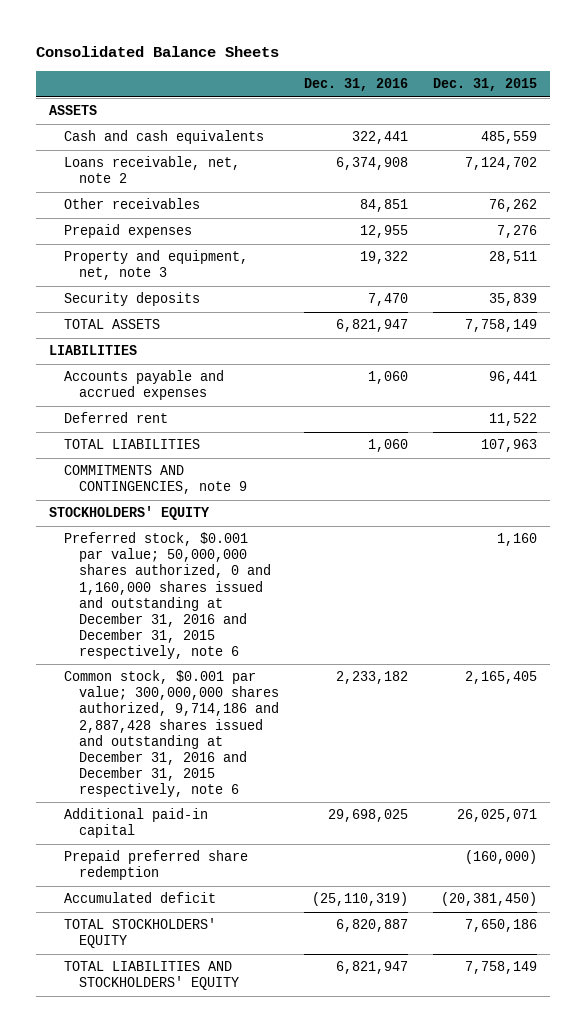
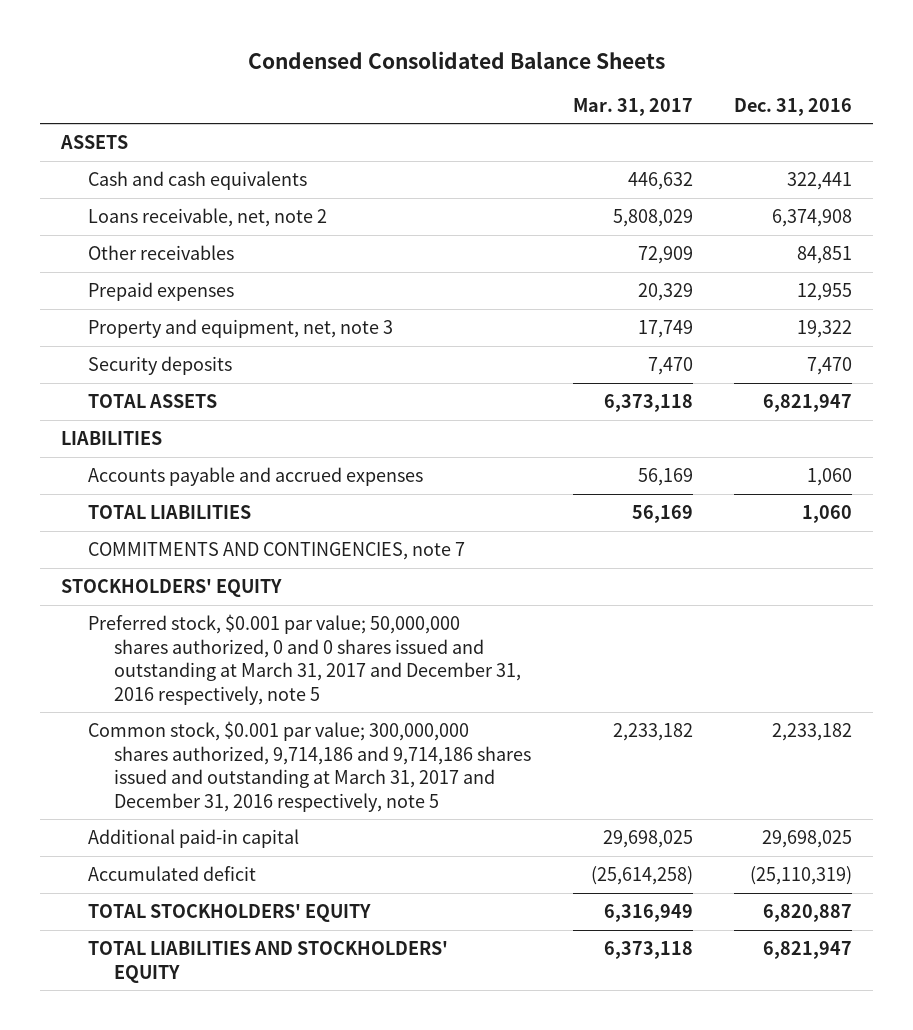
[36,46,280,58] Consolidated Balance Sheets -> [247,50,665,69] Condensed Consolidated Balance Sheets
[433,78,538,92] Dec. 31, 2015 -> none
none -> [572,97,693,116] Mar. 31, 2017
[63,412,168,424] Deferred rent -> none
[63,465,248,495] COMMITMENTS AND CONTINGENCIES, note 9 -> [87,541,465,560] COMMITMENTS AND CONTINGENCIES, note 7
[63,532,272,659] Preferred stock, $0.001 par value; 50,000,000 shares authorized, 0 and 1,160,000 shares issued and outstanding at December 31, 2016 and December 31, 2015 respectively, note 6 -> [87,613,522,705] Preferred stock, $0.001 par value; 50,000,000 shares authorized, 0 and 0 shares issued and outstanding at March 31, 2017 and December 31, 2016 respectively, note 5
[63,670,280,797] Common stock, $0.001 par value; 300,000,000 shares authorized, 9,714,186 and 2,887,428 shares issued and outstanding at December 31, 2016 and December 31, 2015 respectively, note 6 -> [87,720,532,812] Common stock, $0.001 par value; 300,000,000 shares authorized, 9,714,186 and 9,714,186 shares issued and outstanding at March 31, 2017 and December 31, 2016 respectively, note 5
[63,850,248,881] Prepaid preferred share redemption -> none

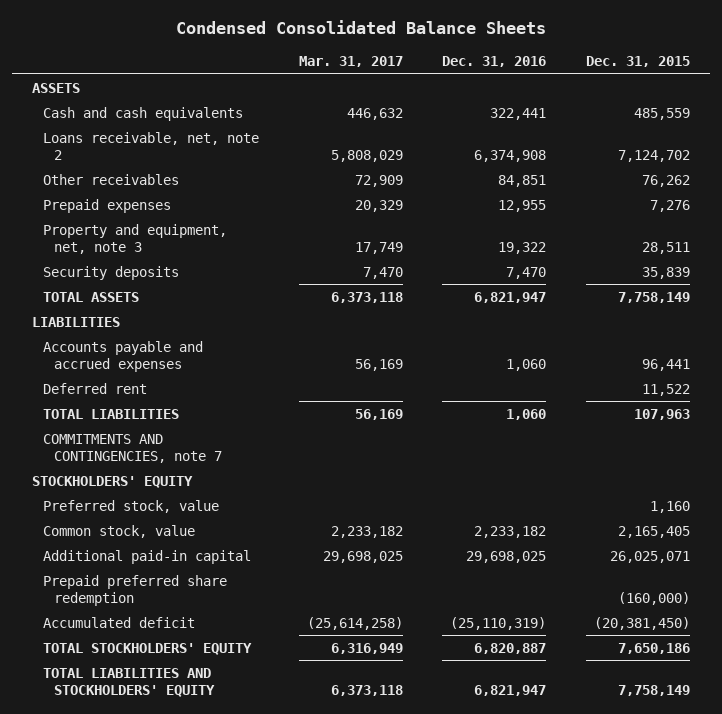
none -> [586,56,691,68] Dec. 31, 2015
none -> [42,382,147,394] Deferred rent
[87,613,522,705] Preferred stock, $0.001 par value; 50,000,000 shares authorized, 0 and 0 shares issued and outstanding at March 31, 2017 and December 31, 2016 respectively, note 5 -> [42,499,219,513] Preferred stock, value
[87,720,532,812] Common stock, $0.001 par value; 300,000,000 shares authorized, 9,714,186 and 9,714,186 shares issued and outstanding at March 31, 2017 and December 31, 2016 respectively, note 5 -> [42,524,195,538] Common stock, value
none -> [42,574,227,607] Prepaid preferred share redemption

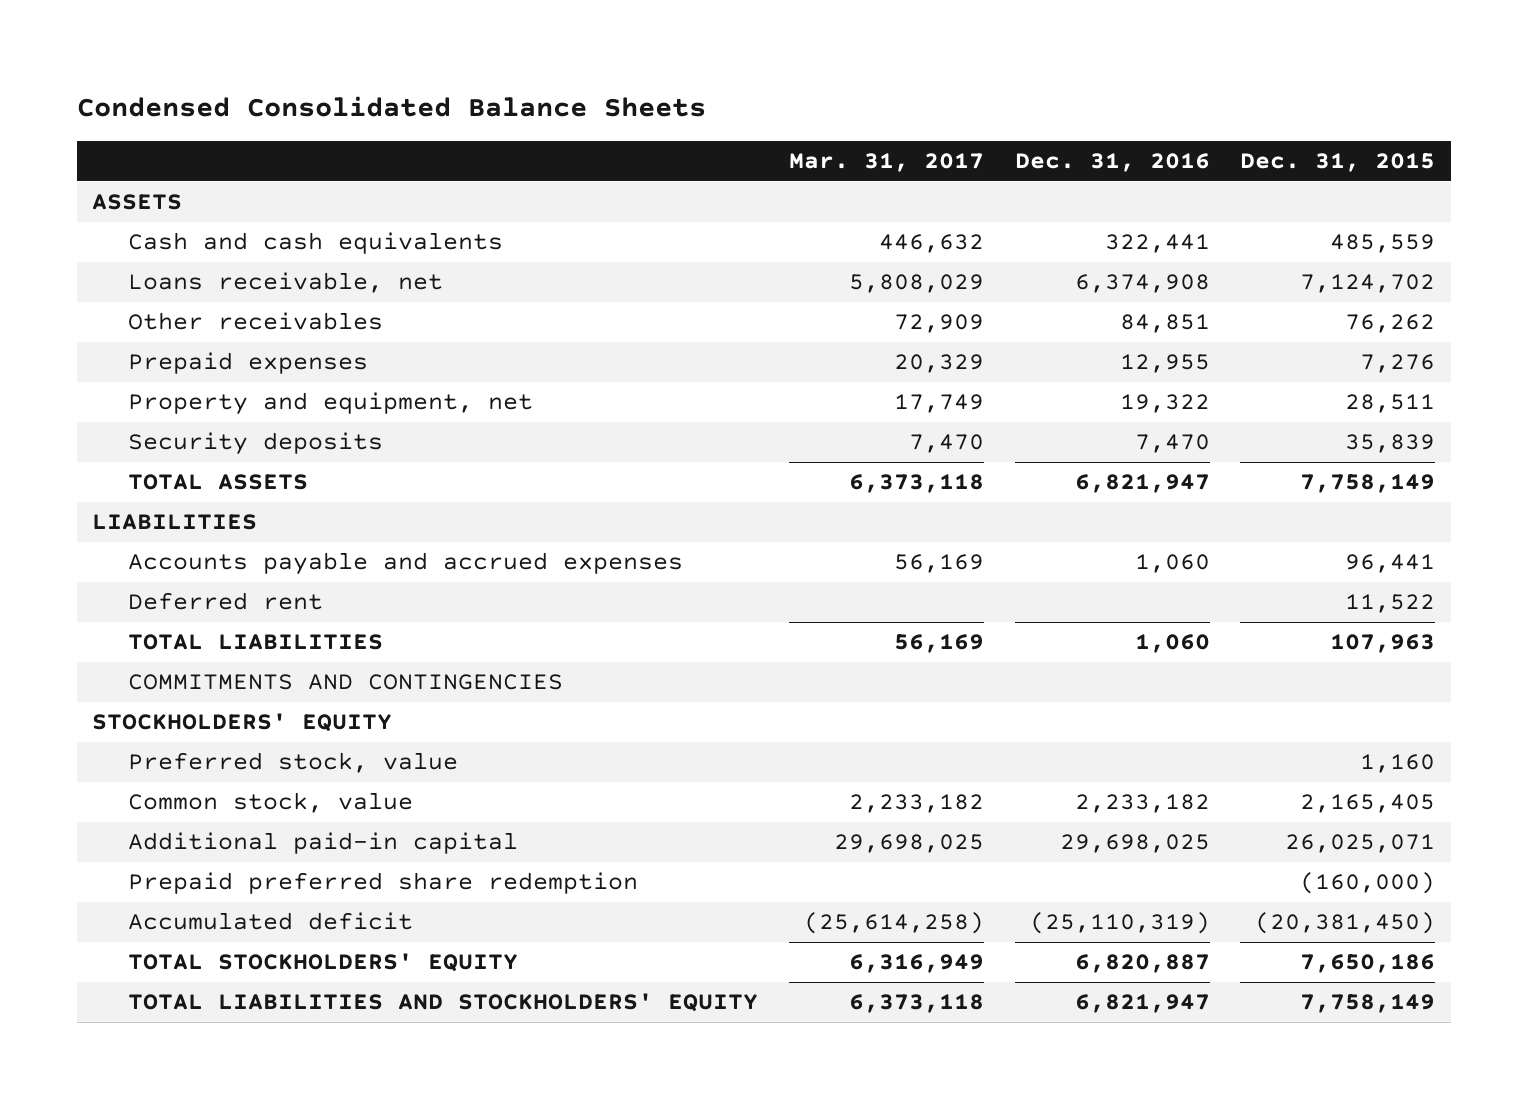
[42,131,259,161] Loans receivable, net, note 2 -> [128,272,444,294] Loans receivable, net
[42,223,227,255] Property and equipment, net, note 3 -> [128,392,534,416] Property and equipment, net
[42,433,222,464] COMMITMENTS AND CONTINGENCIES, note 7 -> [128,674,564,691] COMMITMENTS AND CONTINGENCIES

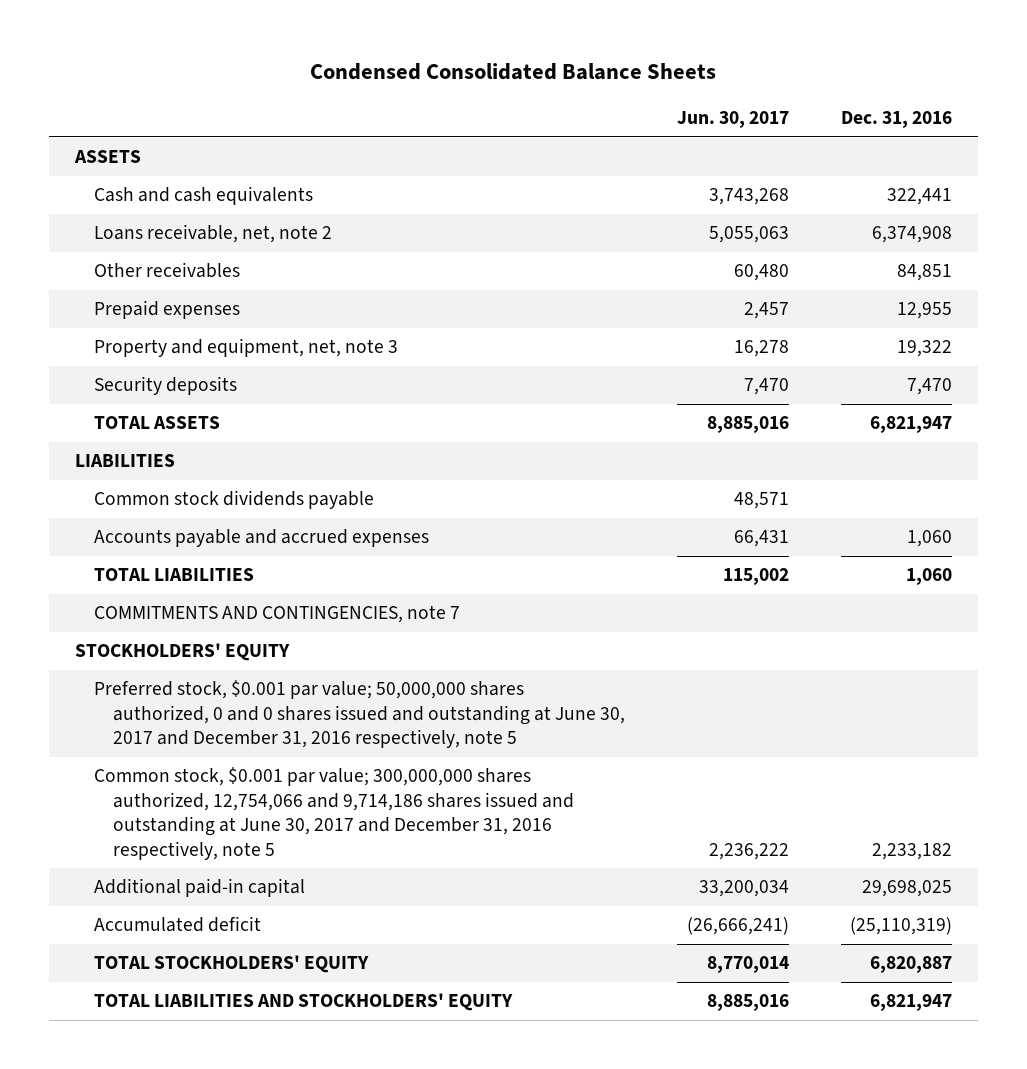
[788,153,984,173] Mar. 31, 2017 -> none
[1240,153,1436,173] Dec. 31, 2015 -> none
none -> [676,111,789,129] Jun. 30, 2017
[128,272,444,294] Loans receivable, net -> [94,224,333,244] Loans receivable, net, note 2
[128,392,534,416] Property and equipment, net -> [94,338,399,358] Property and equipment, net, note 3
none -> [94,490,375,510] Common stock dividends payable
[128,592,324,611] Deferred rent -> none
[128,674,564,691] COMMITMENTS AND CONTINGENCIES -> [94,605,461,624] COMMITMENTS AND CONTINGENCIES, note 7
[128,752,459,774] Preferred stock, value -> [94,680,626,749] Preferred stock, $0.001 par value; 50,000,000 shares authorized, 0 and 0 shares issued and outstanding at June 30, 2017 and December 31, 2016 respectively, note 5
[128,792,414,814] Common stock, value -> [94,767,575,860] Common stock, $0.001 par value; 300,000,000 shares authorized, 12,754,066 and 9,714,186 shares issued and outstanding at June 30, 2017 and December 31, 2016 respectively, note 5
[128,872,639,895] Prepaid preferred share redemption -> none

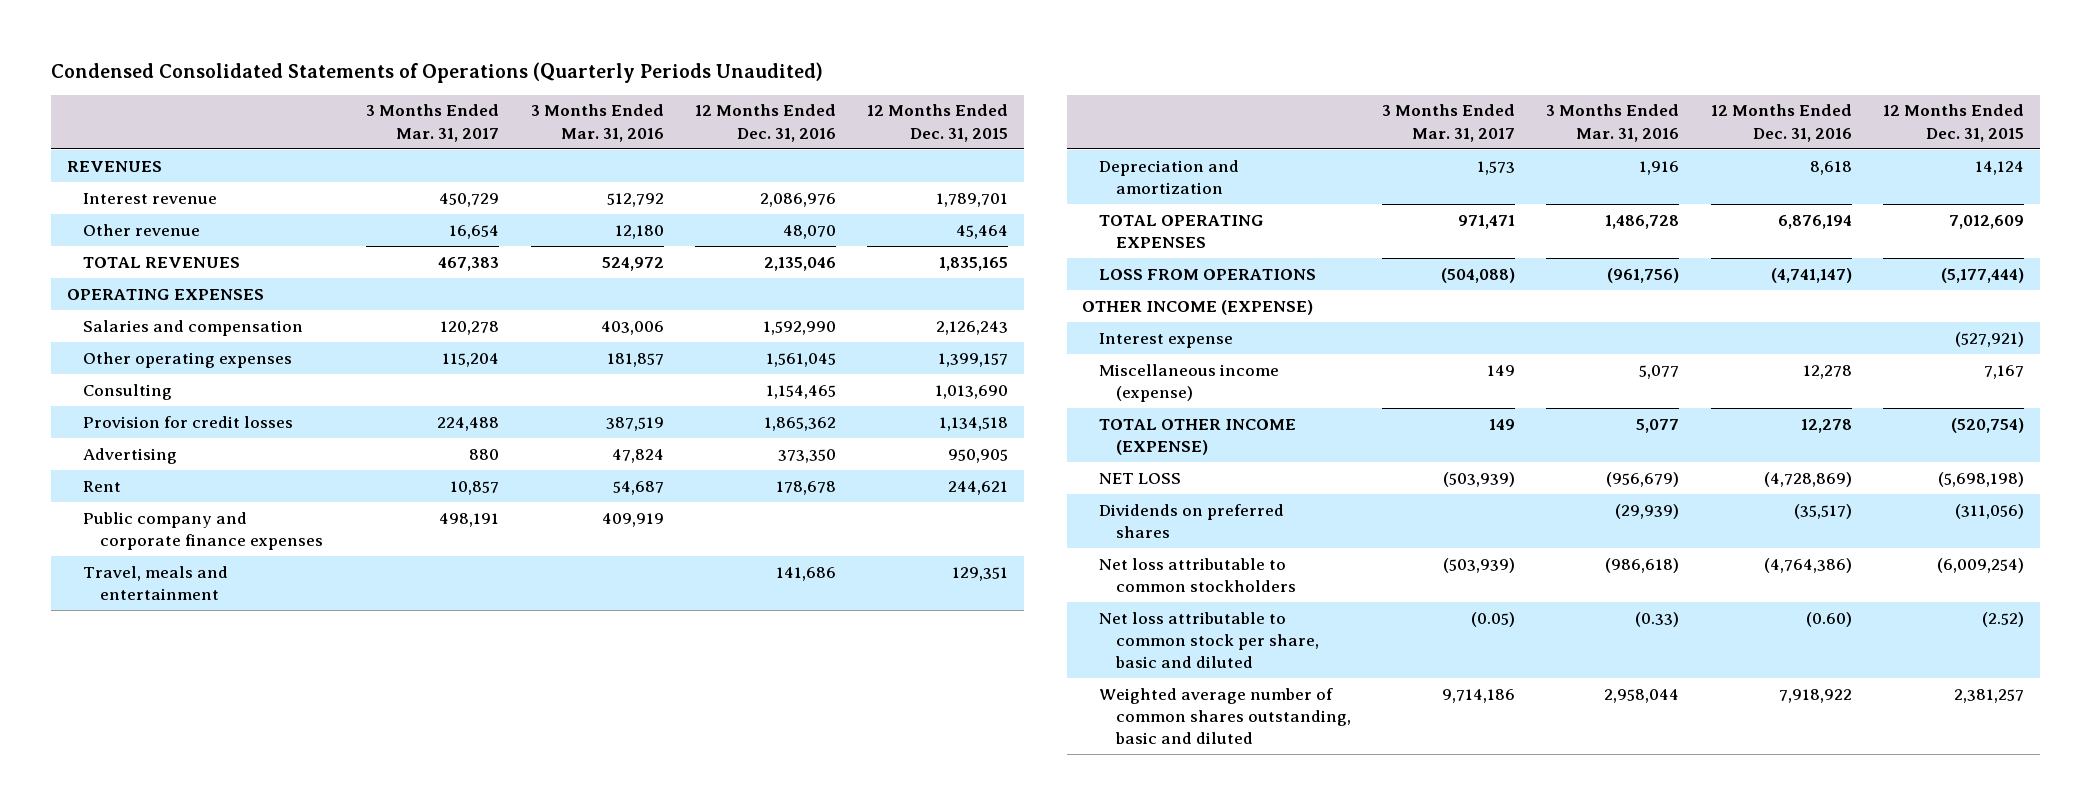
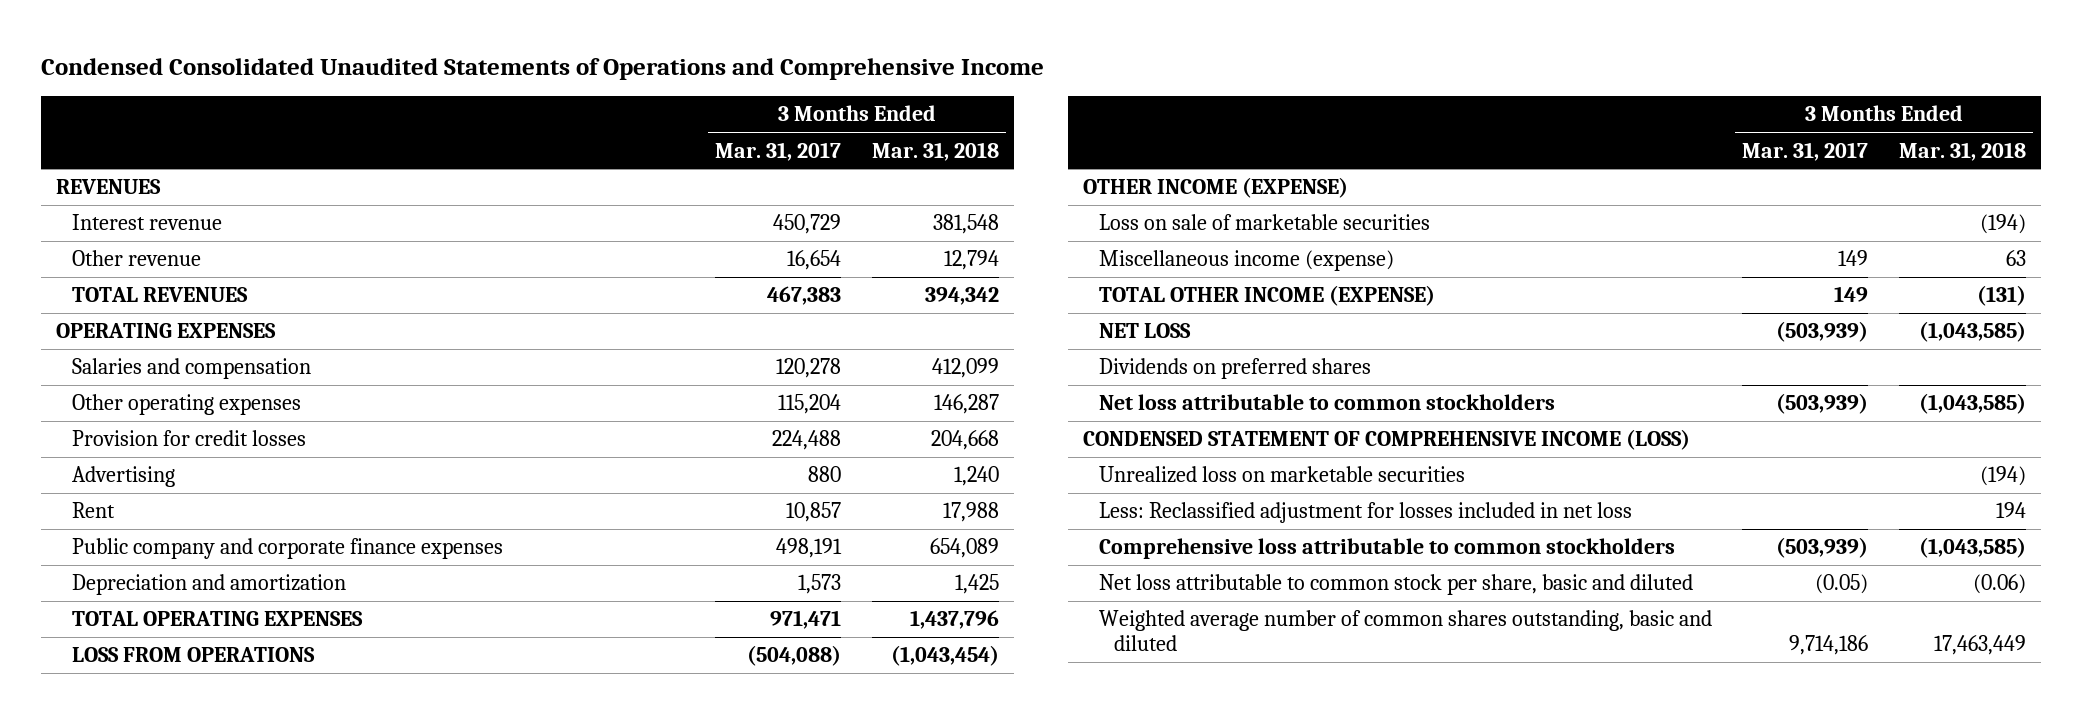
[50,61,823,83] Condensed Consolidated Statements of Operations (Quarterly Periods Unaudited) -> [41,57,1045,80] Condensed Consolidated Unaudited Statements of Operations and Comprehensive Income
[530,104,664,142] 3 Months Ended Mar. 31, 2016 -> none
[694,104,836,142] 12 Months Ended Dec. 31, 2016 -> none
[867,104,1009,142] 12 Months Ended Dec. 31, 2015 -> none
none -> [871,141,999,161] Mar. 31, 2018
[83,383,173,400] Consulting -> none
[83,565,229,601] Travel, meals and entertainment -> none
[1099,332,1234,348] Interest expense -> none
none -> [1098,214,1430,231] Loss on sale of marketable securities
none -> [1083,429,1691,451] CONDENSED STATEMENT OF COMPREHENSIVE INCOME (LOSS)
none -> [1098,466,1465,484] Unrealized loss on marketable securities
none -> [1098,502,1632,524] Less: Reclassified adjustment for losses included in net loss
none -> [1098,538,1675,560] Comprehensive loss attributable to common stockholders

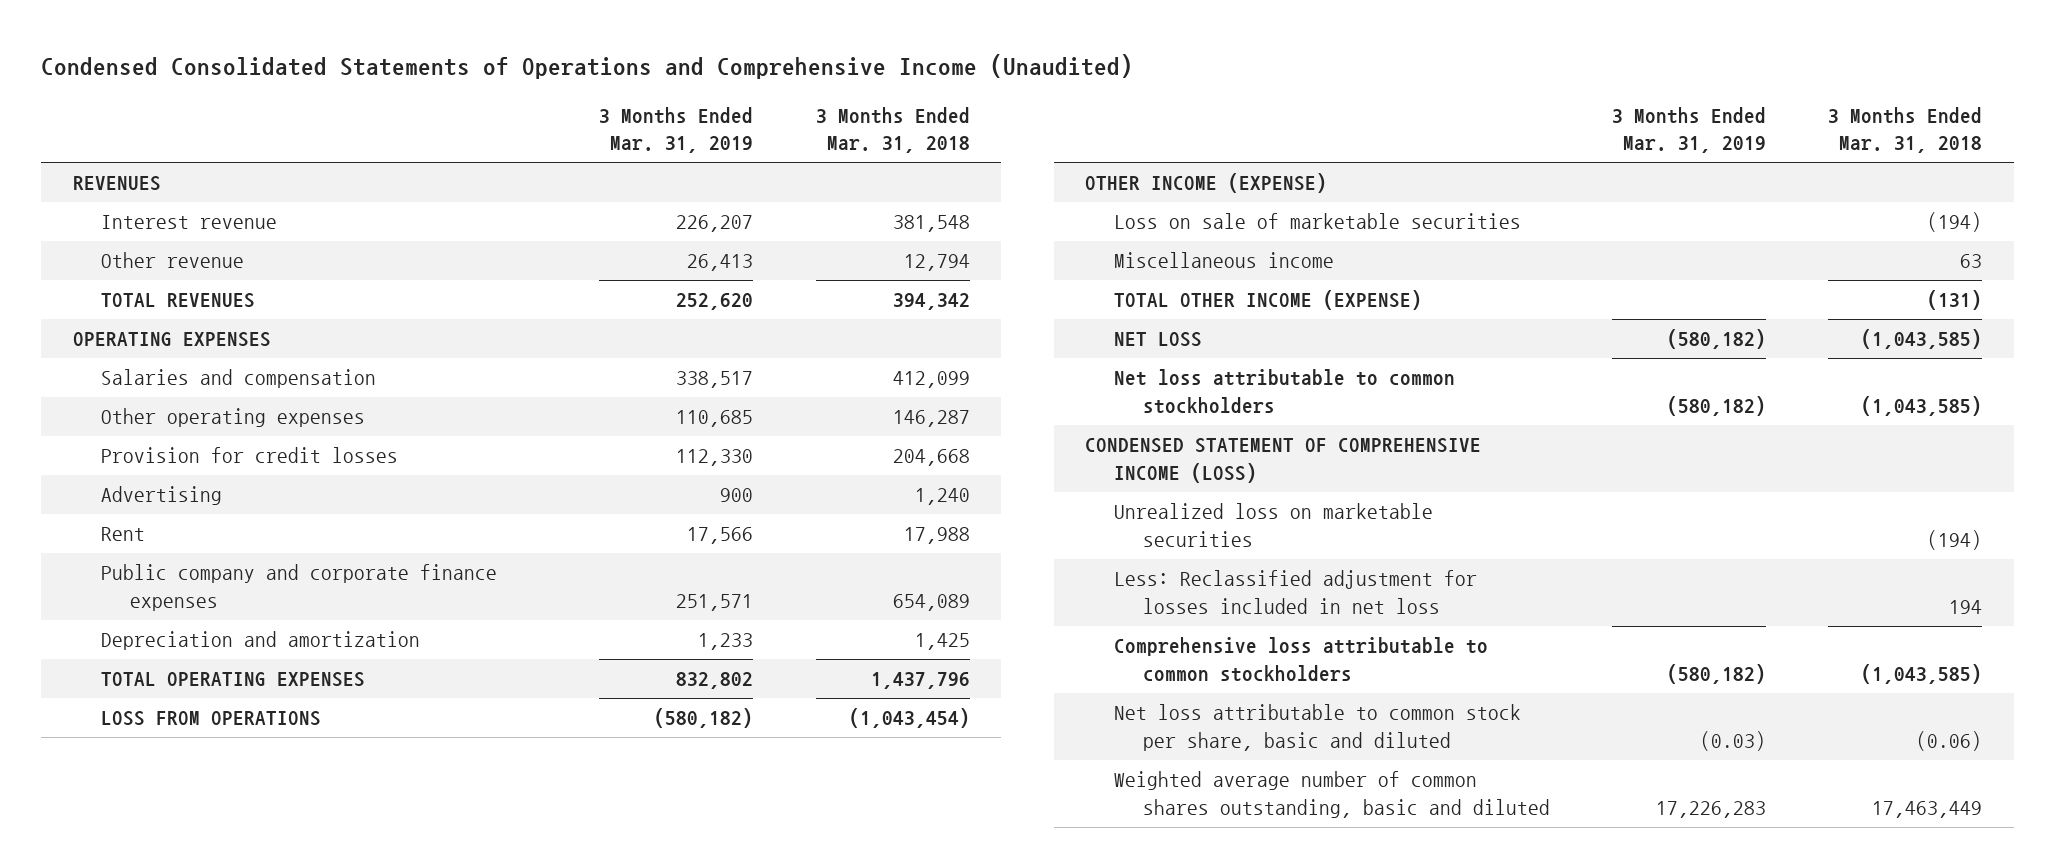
[41,57,1045,80] Condensed Consolidated Unaudited Statements of Operations and Comprehensive Income -> [41,54,1134,80] Condensed Consolidated Statements of Operations and Comprehensive Income (Unaudited)
[715,141,842,161] Mar. 31, 2017 -> none
none -> [599,106,754,154] 3 Months Ended Mar. 31, 2019
[1098,250,1394,272] Miscellaneous income (expense) -> [1113,252,1334,269] Miscellaneous income
[1098,358,1371,380] Dividends on preferred shares -> none

